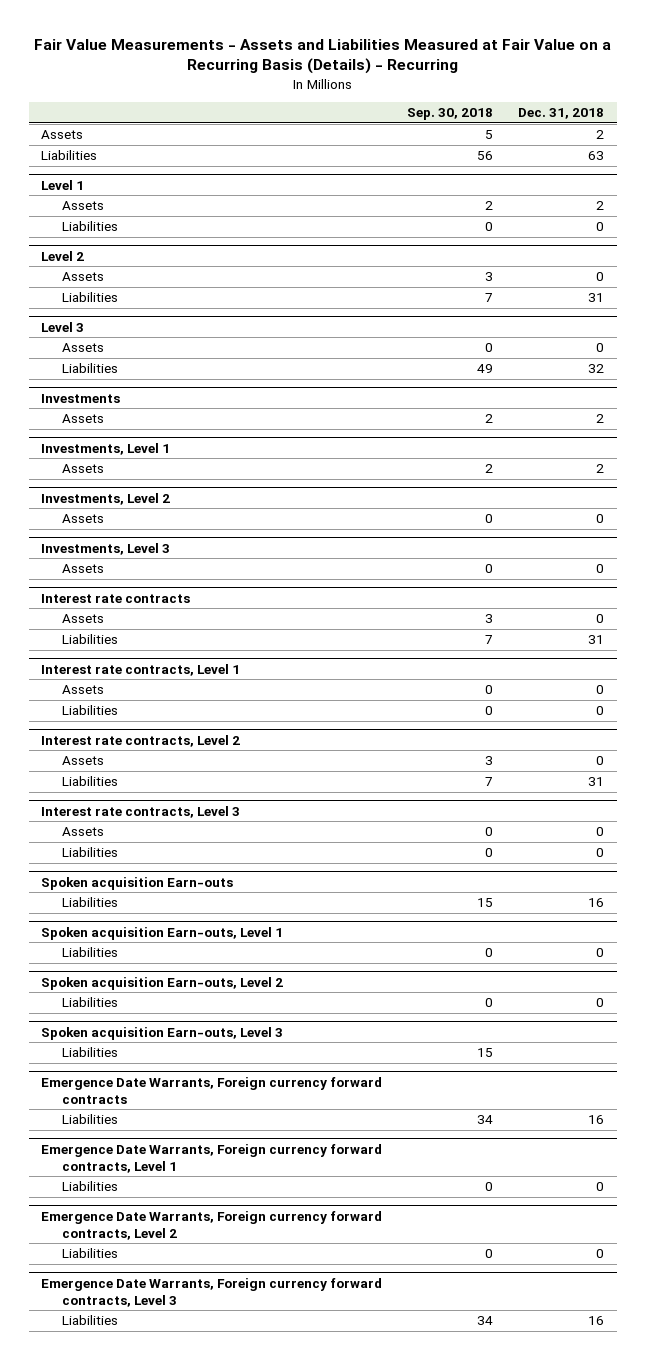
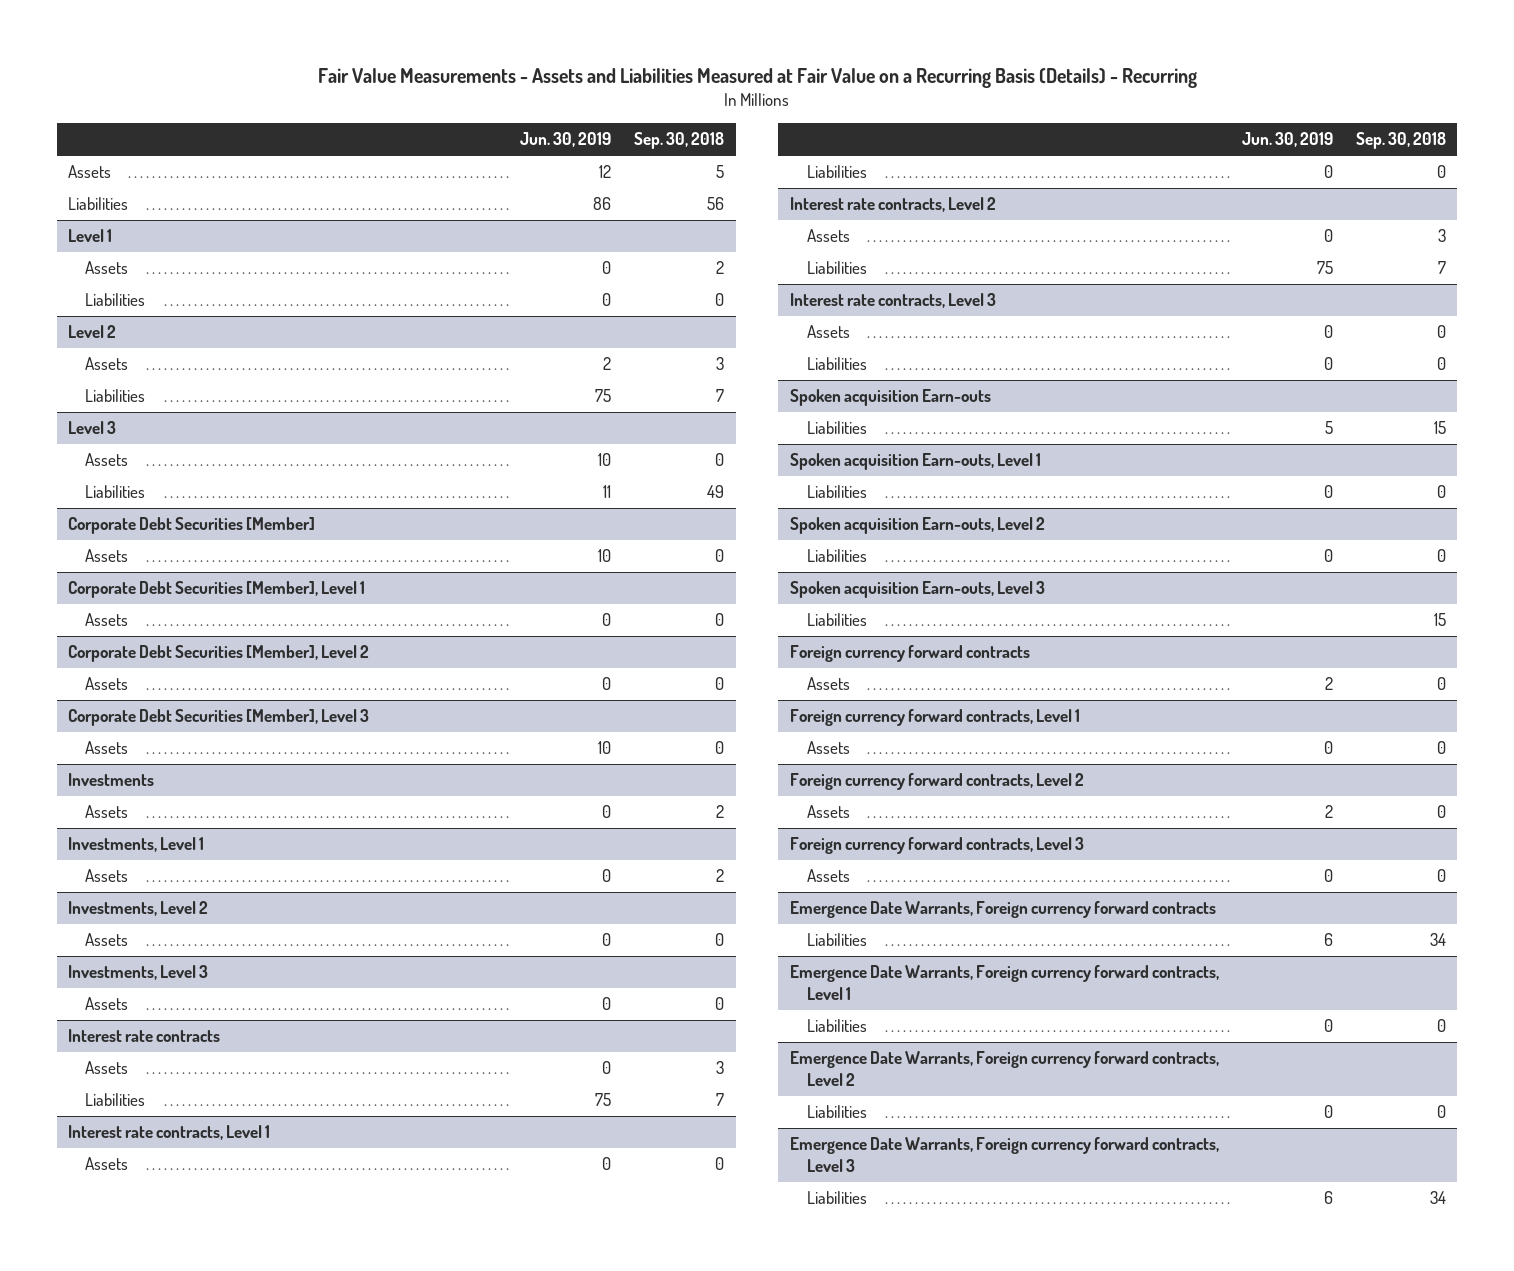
[518,108,605,120] Dec. 31, 2018 -> none
none -> [520,132,612,148] Jun. 30, 2019
none -> [68,517,316,535] Corporate Debt Securities [Member]
none -> [85,549,129,563] Assets
none -> [68,581,366,599] Corporate Debt Securities [Member], Level 1
none -> [85,613,129,627] Assets
none -> [68,645,370,663] Corporate Debt Securities [Member], Level 2
none -> [85,677,129,691] Assets
none -> [68,709,370,727] Corporate Debt Securities [Member], Level 3
none -> [85,741,129,755] Assets
none -> [789,645,1030,663] Foreign currency forward contracts
none -> [806,677,850,691] Assets
none -> [789,709,1080,727] Foreign currency forward contracts, Level 1
none -> [806,741,850,755] Assets
none -> [789,773,1084,791] Foreign currency forward contracts, Level 2
none -> [806,805,850,819] Assets
none -> [789,837,1084,855] Foreign currency forward contracts, Level 3
none -> [806,869,850,883] Assets

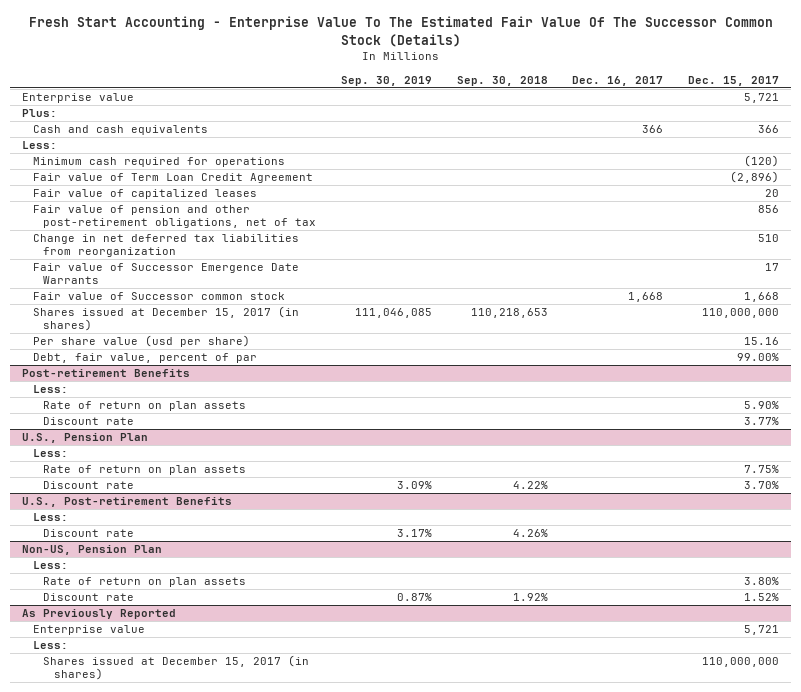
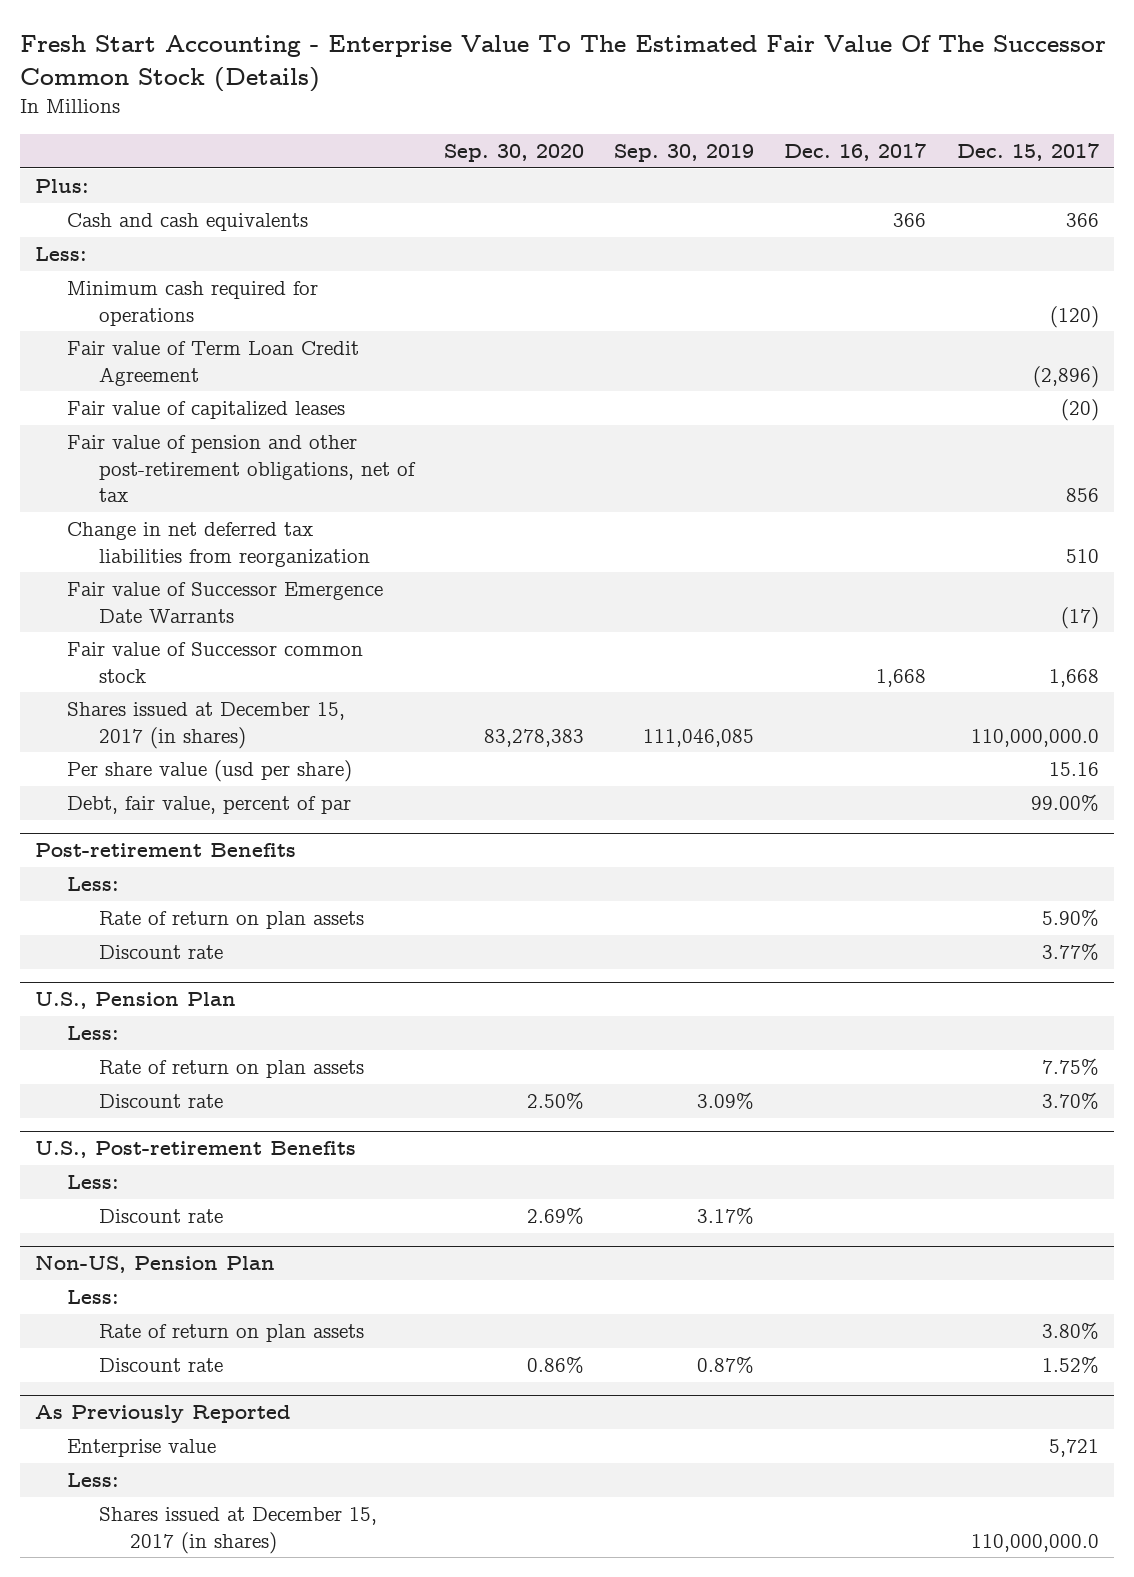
[456,75,548,86] Sep. 30, 2018 -> none
none -> [443,143,584,162] Sep. 30, 2020
[22,93,135,104] Enterprise value -> none
[764,189,779,198] 20 -> [1060,399,1099,422] (20)
[764,263,779,272] 17 -> [1060,606,1099,629] (17)
[701,308,779,319] 110,000,000 -> [970,728,1099,747] 110,000,000.0
[701,657,779,668] 110,000,000 -> [970,1533,1099,1552] 110,000,000.0

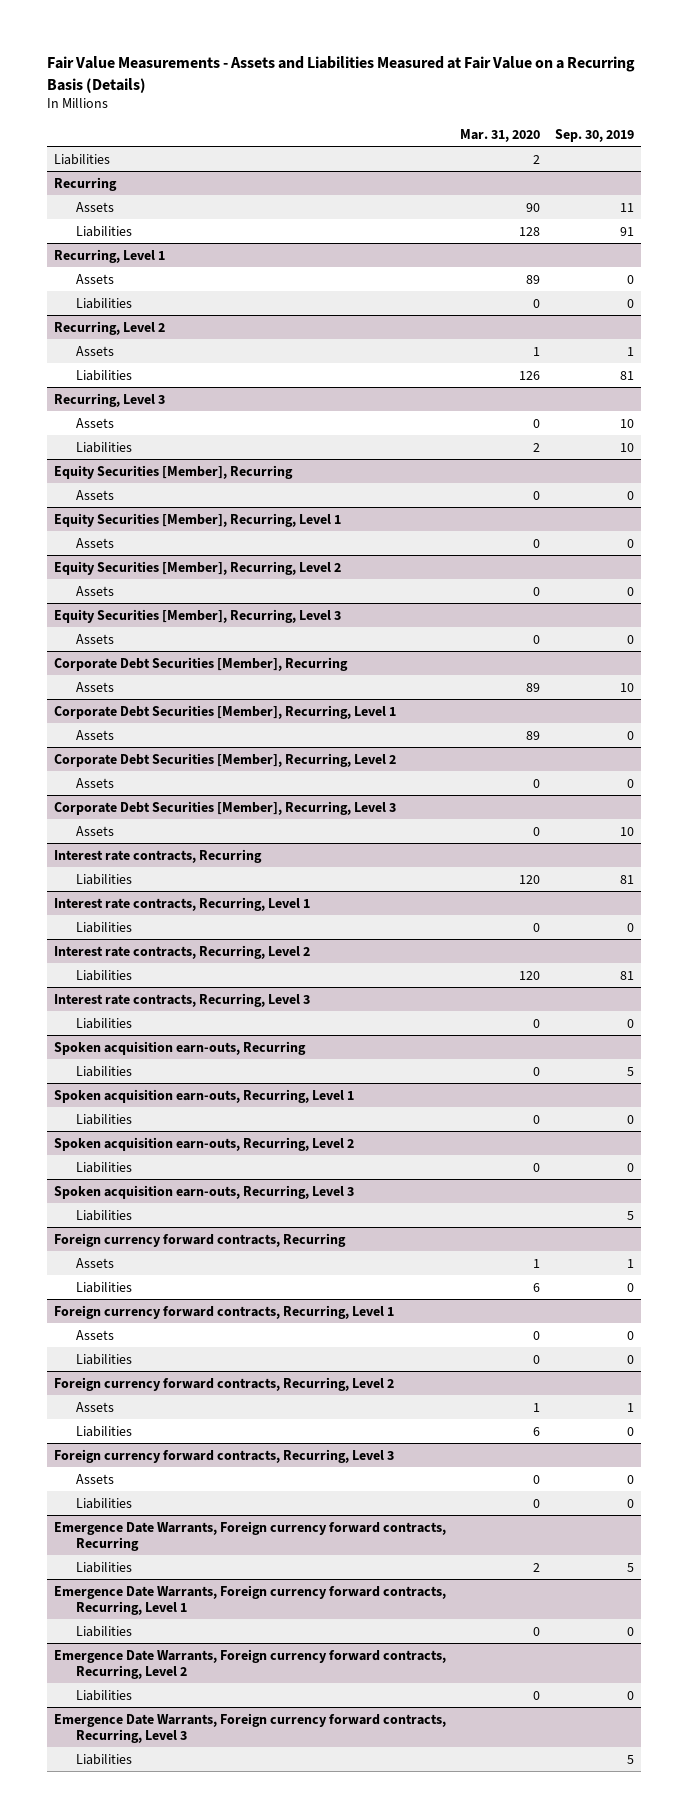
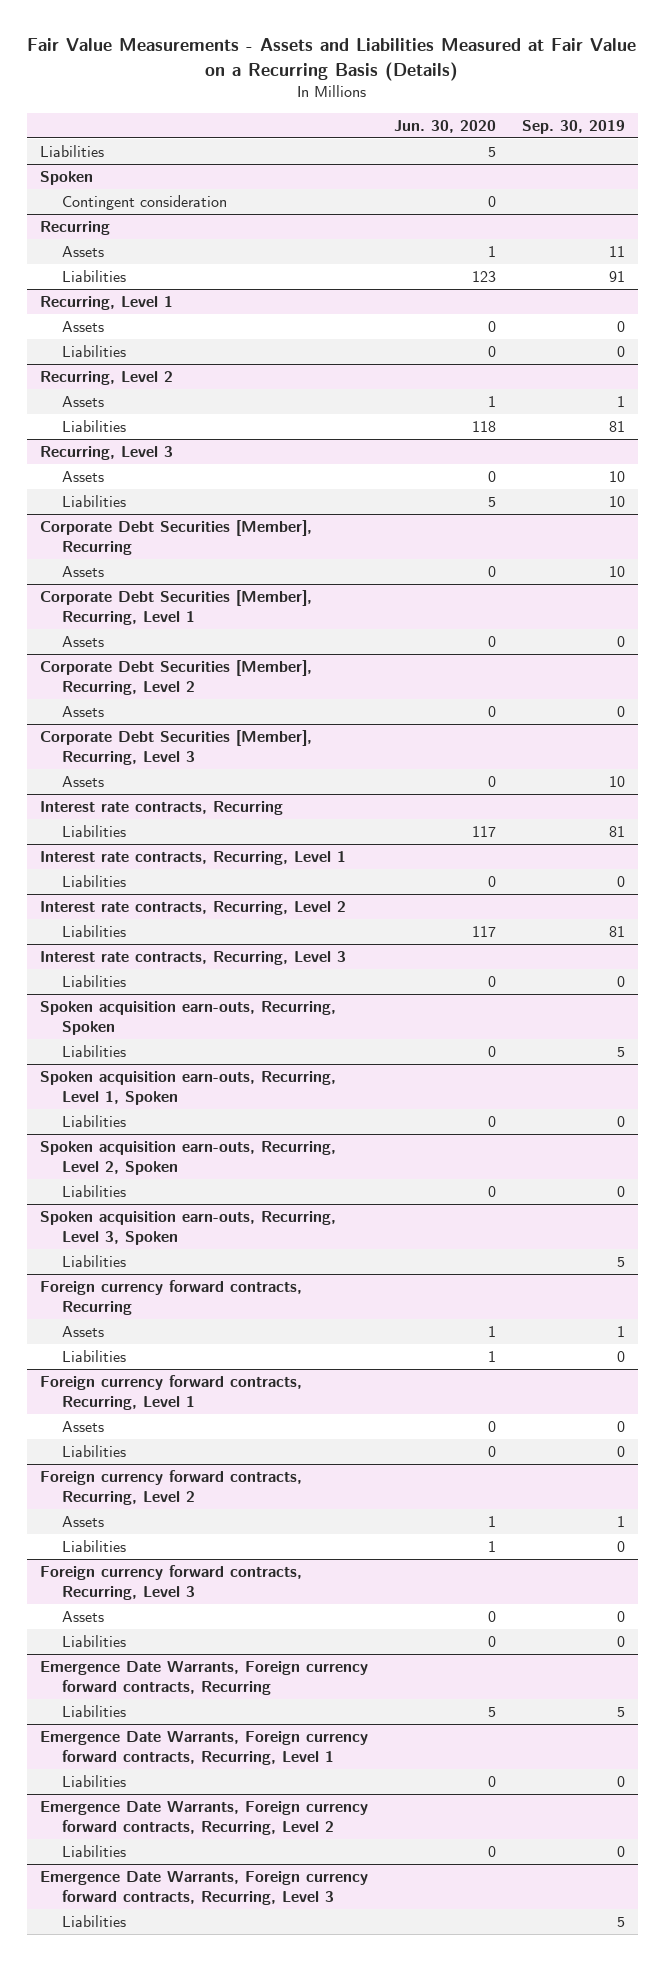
[460,128,541,142] Mar. 31, 2020 -> none
none -> [393,119,496,133] Jun. 30, 2020
none -> [40,171,94,186] Spoken
none -> [62,195,228,211] Contingent consideration
[54,464,294,479] Equity Securities [Member], Recurring -> none
[76,489,115,500] Assets -> none
[54,512,342,527] Equity Securities [Member], Recurring, Level 1 -> none
[76,537,115,548] Assets -> none
[54,560,342,575] Equity Securities [Member], Recurring, Level 2 -> none
[76,585,115,596] Assets -> none
[54,608,342,623] Equity Securities [Member], Recurring, Level 3 -> none
[76,633,115,644] Assets -> none
[54,1040,307,1055] Spoken acquisition earn-outs, Recurring -> [40,1001,337,1035] Spoken acquisition earn-outs, Recurring, Spoken
[54,1088,355,1103] Spoken acquisition earn-outs, Recurring, Level 1 -> [40,1071,337,1105] Spoken acquisition earn-outs, Recurring, Level 1, Spoken
[54,1136,355,1151] Spoken acquisition earn-outs, Recurring, Level 2 -> [40,1141,337,1175] Spoken acquisition earn-outs, Recurring, Level 2, Spoken
[54,1184,355,1199] Spoken acquisition earn-outs, Recurring, Level 3 -> [40,1211,337,1245] Spoken acquisition earn-outs, Recurring, Level 3, Spoken

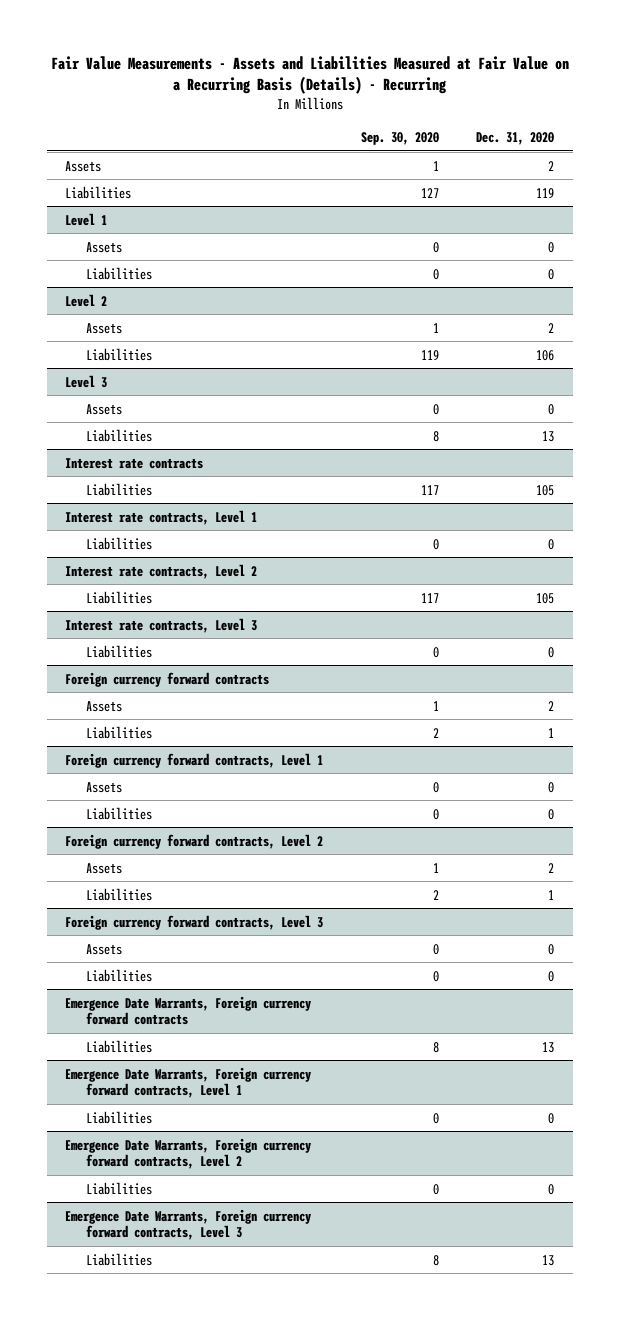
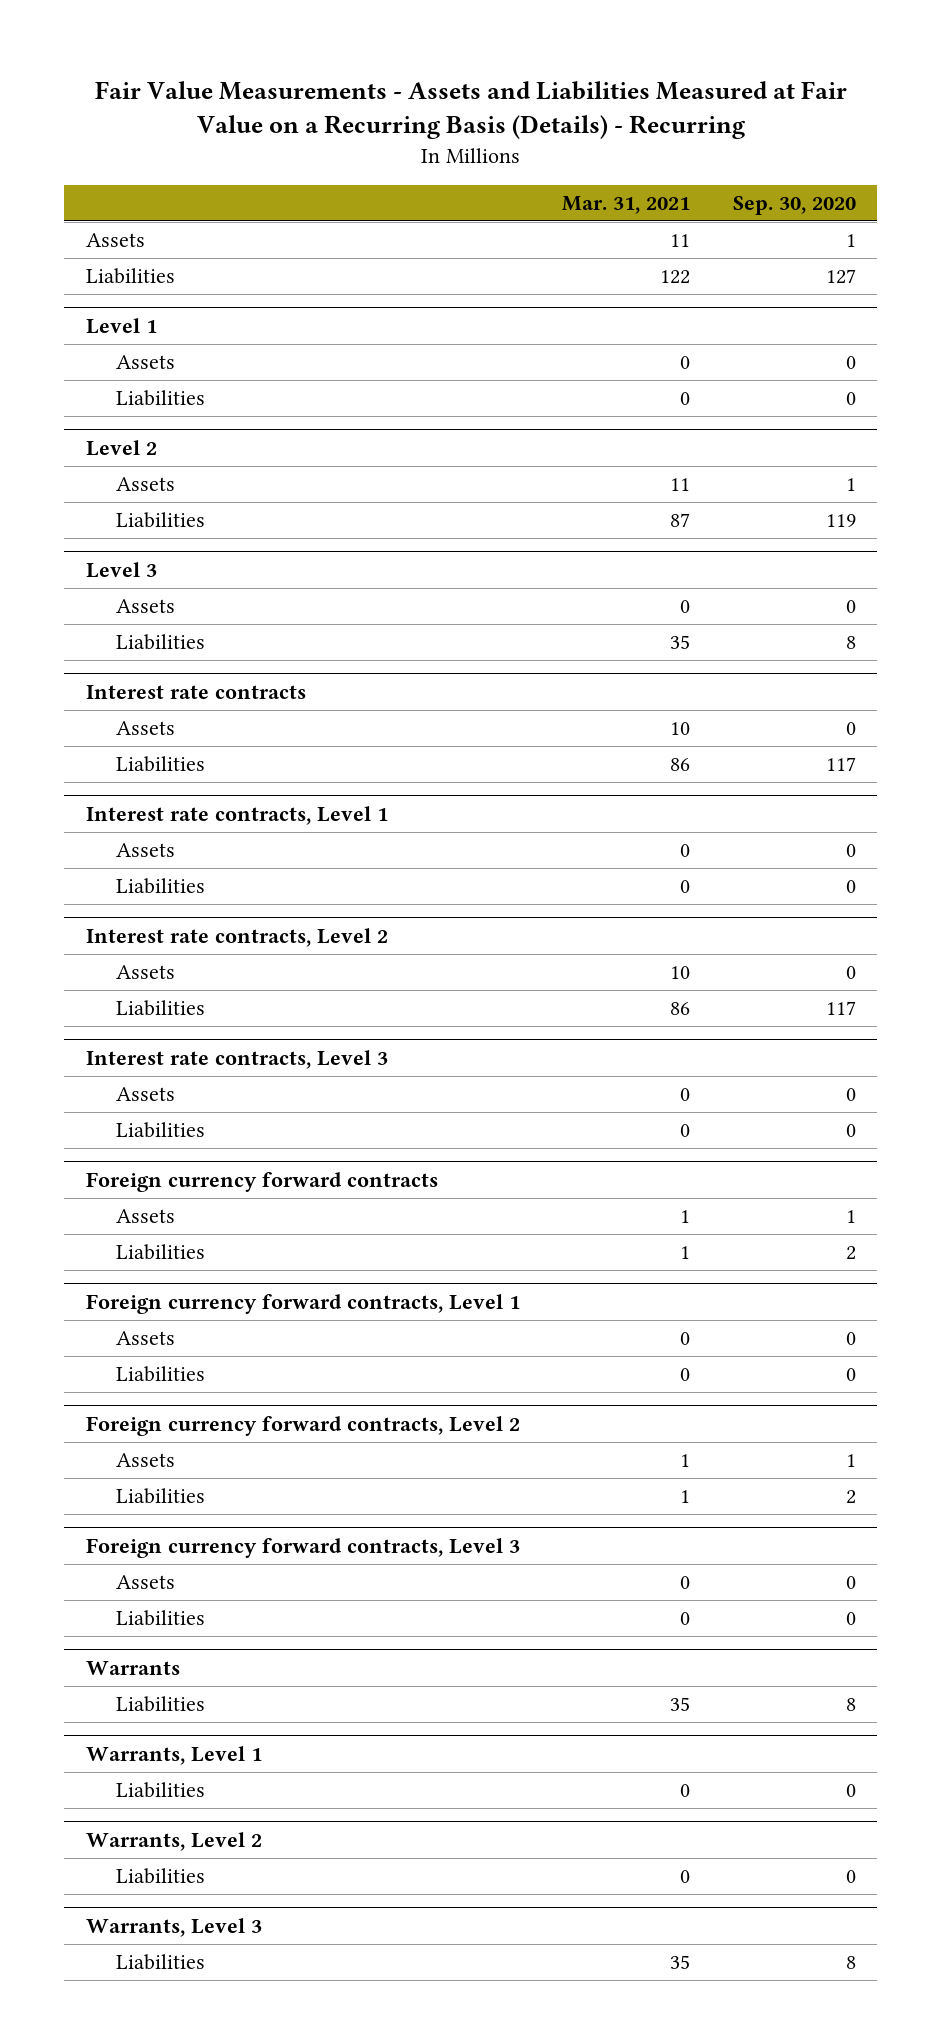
[476,132,555,146] Dec. 31, 2020 -> none
none -> [562,196,691,215] Mar. 31, 2021
none -> [116,721,176,736] Assets
none -> [116,843,176,858] Assets
none -> [116,965,176,980] Assets
none -> [116,1087,176,1102] Assets
[65,995,312,1026] Emergence Date Warrants, Foreign currency forward contracts -> none
none -> [85,1661,180,1676] Warrants
[65,1066,312,1099] Emergence Date Warrants, Foreign currency forward contracts, Level 1 -> none
none -> [85,1746,262,1766] Warrants, Level 1
[65,1137,312,1170] Emergence Date Warrants, Foreign currency forward contracts, Level 2 -> none
none -> [85,1832,262,1852] Warrants, Level 2
[65,1208,312,1241] Emergence Date Warrants, Foreign currency forward contracts, Level 3 -> none
none -> [85,1918,262,1938] Warrants, Level 3

